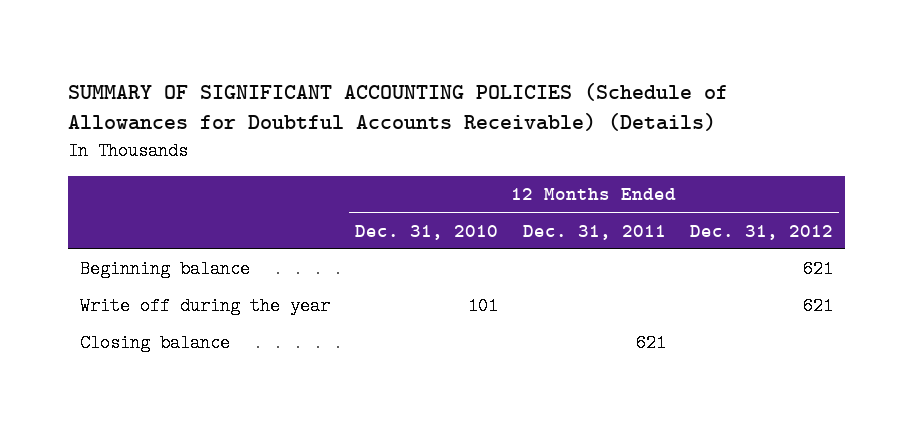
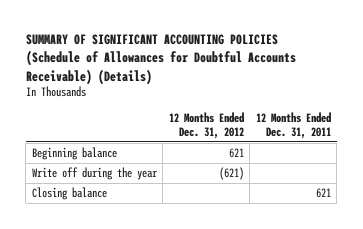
[354,224,498,240] Dec. 31, 2010 -> none
[803,297,834,316] 621 -> [218,166,244,180] (621)

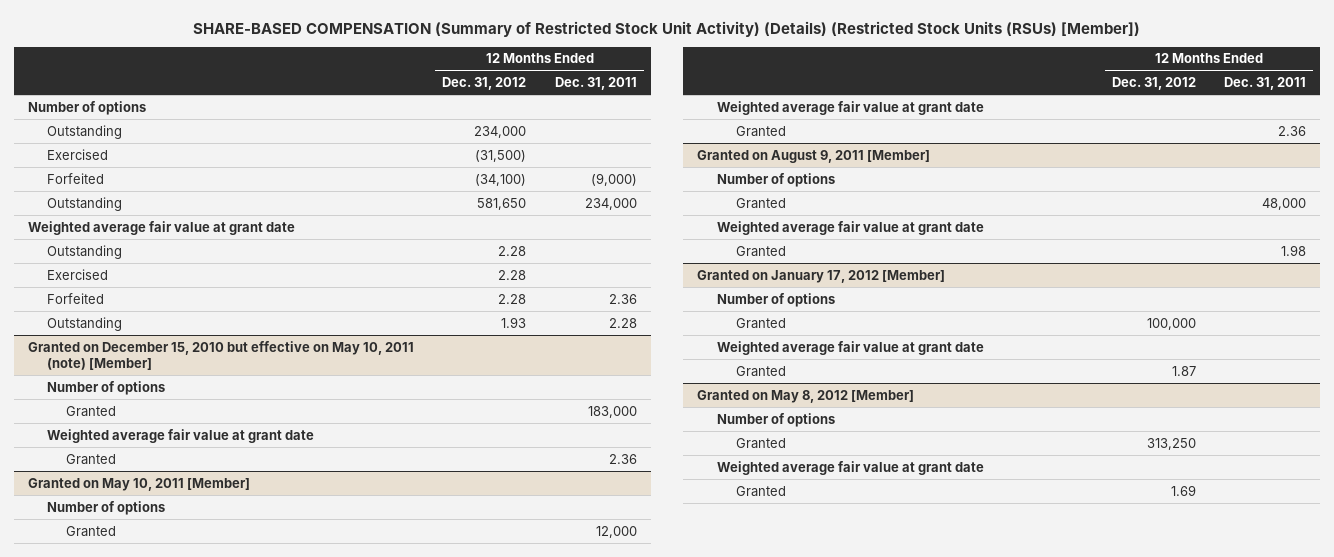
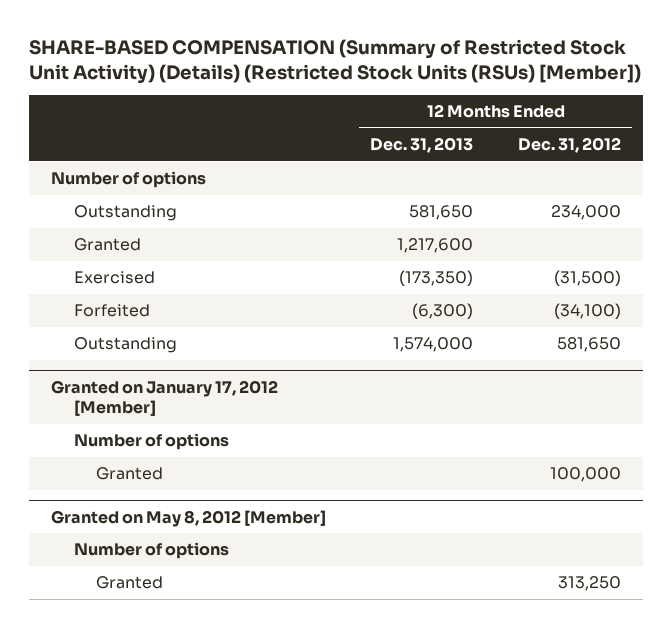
[554,77,637,91] Dec. 31, 2011 -> none
none -> [370,137,474,154] Dec. 31, 2013
none -> [73,238,141,252] Granted
[28,220,296,235] Weighted average fair value at grant date -> none
[47,244,123,259] Outstanding -> none
[47,268,109,280] Exercised -> none
[47,292,105,304] Forfeited -> none
[47,316,123,331] Outstanding -> none
[28,340,415,370] Granted on December 15, 2010 but effective on May 10, 2011 (note) [Member] -> none
[47,380,166,395] Number of options -> none
[66,405,117,417] Granted -> none
[47,428,315,443] Weighted average fair value at grant date -> none
[66,453,117,465] Granted -> none
[28,477,251,491] Granted on May 10, 2011 [Member] -> none
[47,500,166,515] Number of options -> none
[66,525,117,537] Granted -> none
[716,100,984,115] Weighted average fair value at grant date -> none
[735,125,786,137] Granted -> none
[697,149,931,163] Granted on August 9, 2011 [Member] -> none
[716,172,835,187] Number of options -> none
[735,197,786,209] Granted -> none
[716,220,984,235] Weighted average fair value at grant date -> none
[735,245,786,257] Granted -> none
[716,340,984,355] Weighted average fair value at grant date -> none
[735,365,786,377] Granted -> none
[716,460,984,475] Weighted average fair value at grant date -> none
[735,485,786,497] Granted -> none

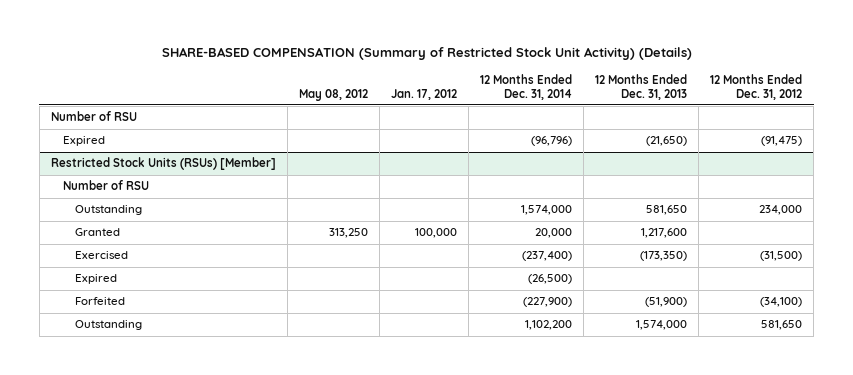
[28,38,641,84] SHARE-BASED COMPENSATION (Summary of Restricted Stock Unit Activity) (Details) (Restricted Stock Units (RSUs) [Member]) -> [161,47,692,61] SHARE-BASED COMPENSATION (Summary of Restricted Stock Unit Activity) (Details)
none -> [298,88,368,101] May 08, 2012
none -> [391,88,458,100] Jan. 17, 2012
none -> [480,73,573,100] 12 Months Ended Dec. 31, 2014
[51,171,207,189] Number of options -> [50,111,137,122] Number of RSU
none -> [62,136,105,147] Expired
none -> [50,157,276,171] Restricted Stock Units (RSUs) [Member]
none -> [62,180,149,191] Number of RSU
none -> [74,274,117,285] Expired
[412,303,474,320] (6,300) -> [645,297,688,308] (51,900)
[51,379,279,417] Granted on January 17, 2012 [Member] -> none
[73,433,229,451] Number of options -> none
[95,467,163,481] Granted -> none
[51,509,327,527] Granted on May 8, 2012 [Member] -> none
[73,542,229,560] Number of options -> none
[95,576,163,590] Granted -> none

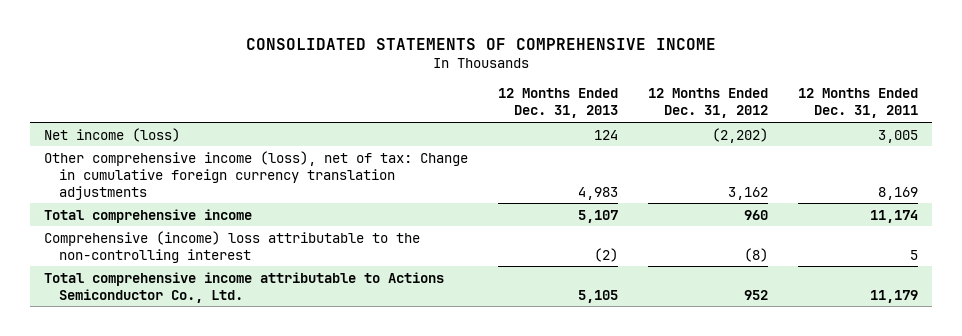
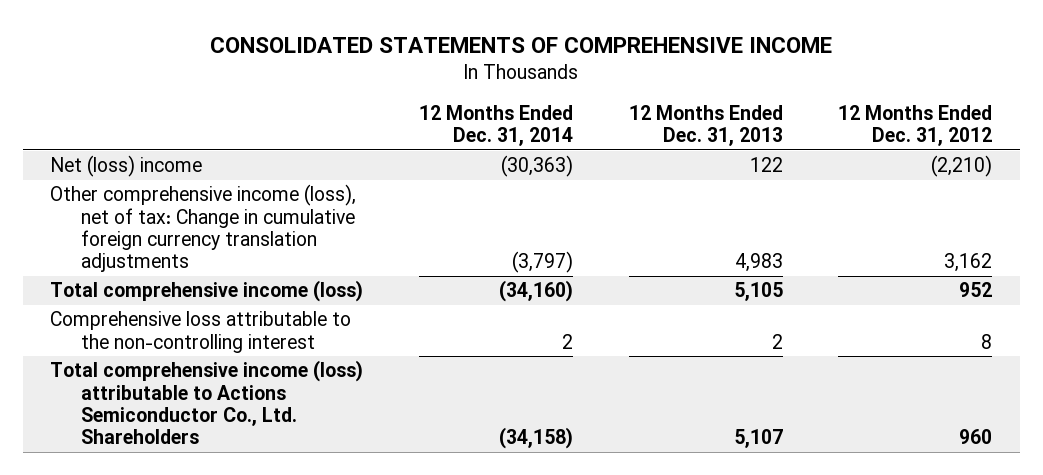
[797,88,918,119] 12 Months Ended Dec. 31, 2011 -> none
none -> [419,104,574,146] 12 Months Ended Dec. 31, 2014
[44,127,181,142] Net income (loss) -> [50,155,203,178] Net (loss) income
[594,129,619,140] 124 -> [749,157,783,173] 122
[711,127,768,143] (2,202) -> [931,155,993,178] (2,210)
[44,208,253,223] Total comprehensive income -> [50,280,364,303] Total comprehensive income (loss)
[578,209,619,223] 5,107 -> [733,282,783,302] 5,105
[743,209,768,220] 960 -> [959,282,993,298] 952
[44,230,421,263] Comprehensive (income) loss attributable to the non-controlling interest -> [50,311,352,353] Comprehensive loss attributable to the non-controlling interest
[594,247,619,262] (2) -> [771,333,783,349] 2
[743,247,768,262] (8) -> [981,333,993,349] 8
[44,271,445,303] Total comprehensive income attributable to Actions Semiconductor Co., Ltd. -> [50,360,364,445] Total comprehensive income (loss) attributable to Actions Semiconductor Co., Ltd. Shareholders
[578,289,619,303] 5,105 -> [733,429,783,449] 5,107
[743,289,768,300] 952 -> [959,429,993,445] 960

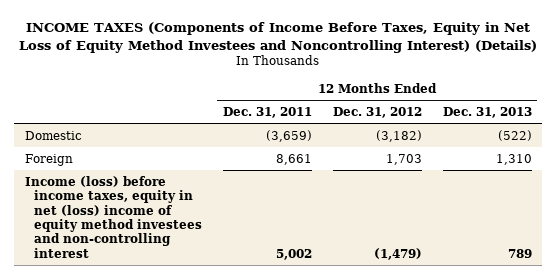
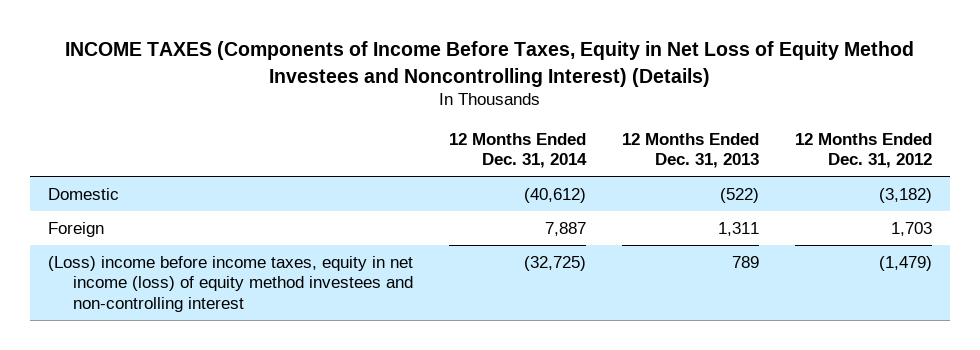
[222,106,312,118] Dec. 31, 2011 -> none
none -> [449,132,588,169] 12 Months Ended Dec. 31, 2014
[495,153,532,165] 1,310 -> [718,221,760,236] 1,311
[24,175,202,258] Income (loss) before income taxes, equity in net (loss) income of equity method investees and non-controlling interest -> [48,255,414,312] (Loss) income before income taxes, equity in net income (loss) of equity method investees and non-controlling interest

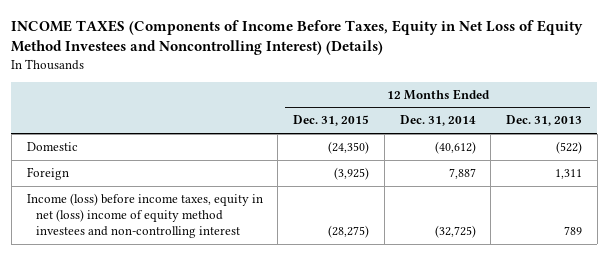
[795,132,933,169] 12 Months Ended Dec. 31, 2012 -> none
none -> [293,115,370,127] Dec. 31, 2015
[48,255,414,312] (Loss) income before income taxes, equity in net income (loss) of equity method investees and non-controlling interest -> [26,193,263,239] Income (loss) before income taxes, equity in net (loss) income of equity method investees and non-controlling interest

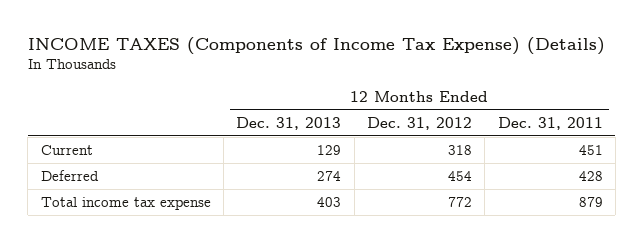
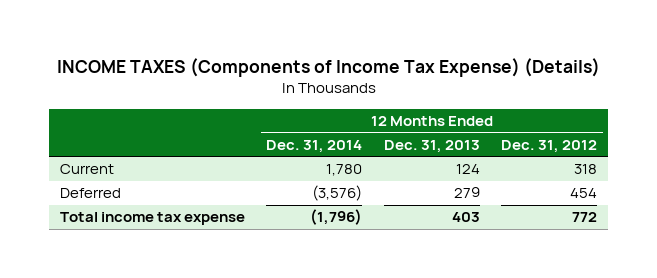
[497,116,603,130] Dec. 31, 2011 -> none
none -> [266,139,363,153] Dec. 31, 2014
[317,144,342,155] 129 -> [455,164,480,175] 124
[317,170,342,181] 274 -> [453,187,480,199] 279

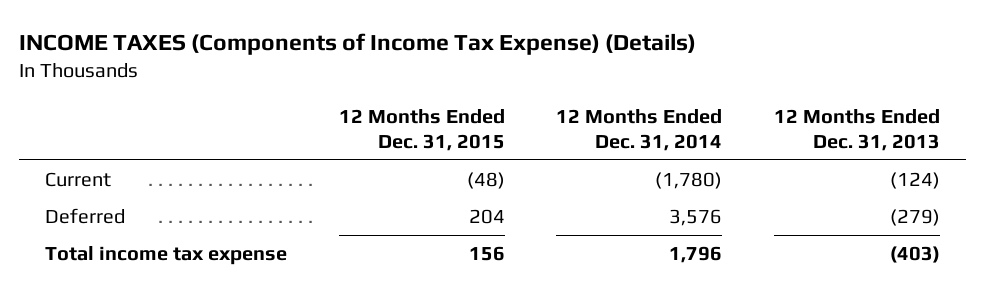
[501,139,598,153] Dec. 31, 2012 -> none
none -> [338,108,505,151] 12 Months Ended Dec. 31, 2015
[326,164,363,177] 1,780 -> [655,172,723,190] (1,780)
[455,164,480,175] 124 -> [890,172,941,190] (124)
[312,185,363,202] (3,576) -> [669,209,723,227] 3,576
[453,187,480,199] 279 -> [890,209,941,227] (279)
[310,209,363,226] (1,796) -> [669,246,723,264] 1,796
[451,212,480,223] 403 -> [890,246,941,264] (403)

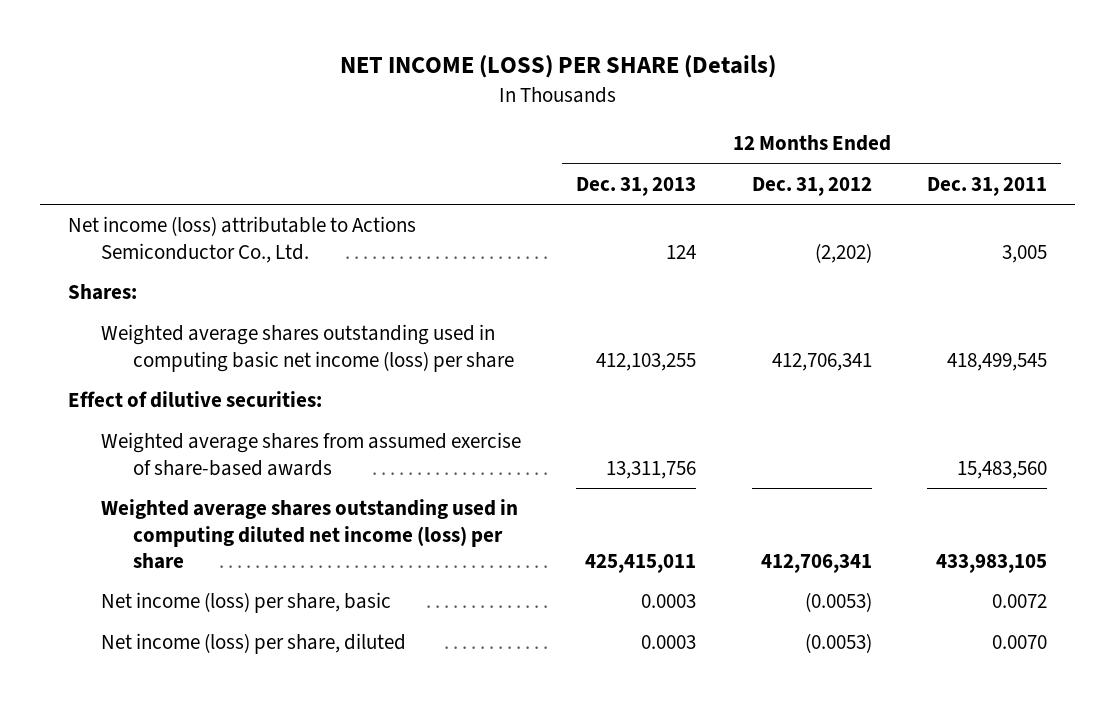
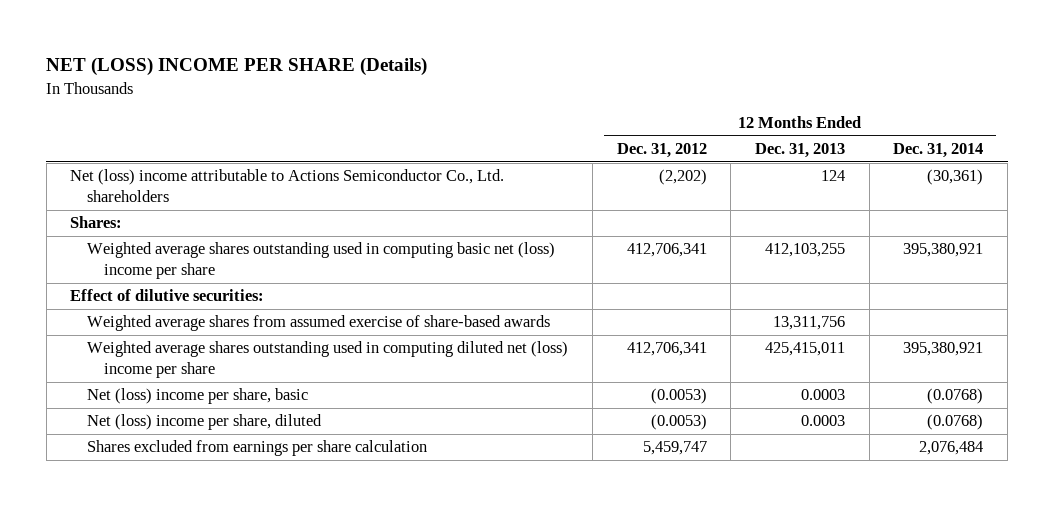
[339,55,776,79] NET INCOME (LOSS) PER SHARE (Details) -> [46,57,428,77] NET (LOSS) INCOME PER SHARE (Details)
[927,176,1048,196] Dec. 31, 2011 -> none
none -> [893,143,984,159] Dec. 31, 2014
[68,216,417,263] Net income (loss) attributable to Actions Semiconductor Co., Ltd. -> [70,169,505,203] Net (loss) income attributable to Actions Semiconductor Co., Ltd. shareholders
[100,324,515,372] Weighted average shares outstanding used in computing basic net income (loss) per share -> [87,242,556,280] Weighted average shares outstanding used in computing basic net (loss) income per share
[100,499,518,570] Weighted average shares outstanding used in computing diluted net income (loss) per share -> [87,341,569,379] Weighted average shares outstanding used in computing diluted net (loss) income per share
[100,592,391,614] Net income (loss) per share, basic -> [87,388,309,405] Net (loss) income per share, basic
[100,633,406,655] Net income (loss) per share, diluted -> [87,414,323,431] Net (loss) income per share, diluted
none -> [87,440,428,457] Shares excluded from earnings per share calculation

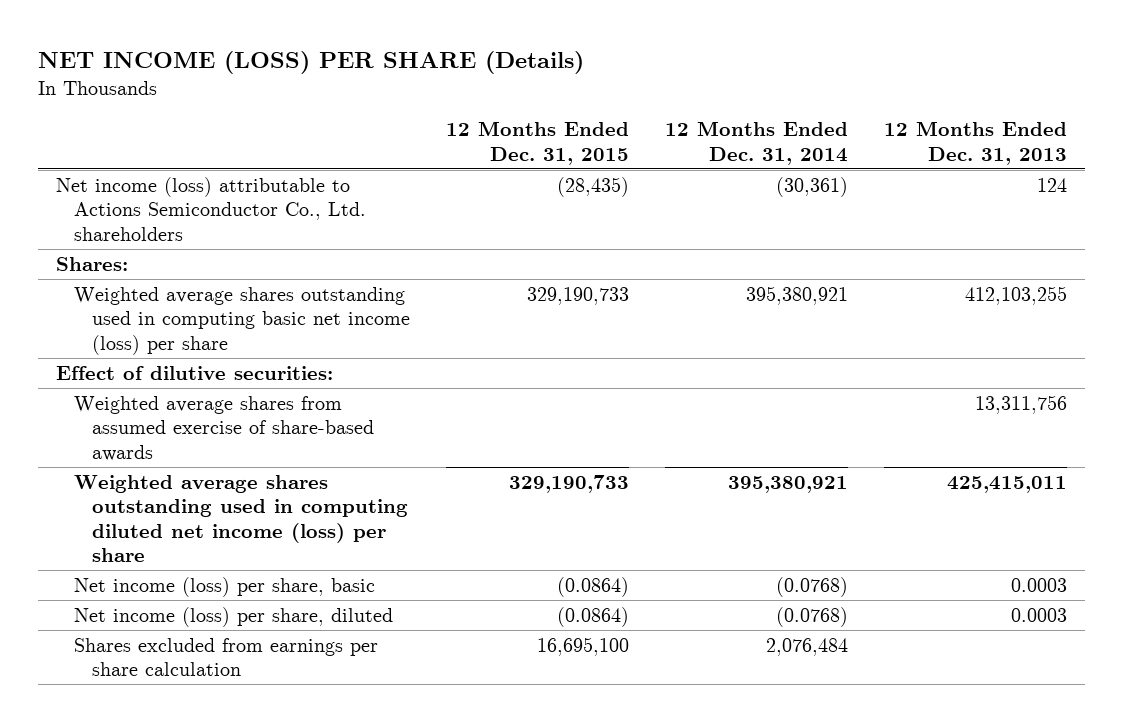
[46,57,428,77] NET (LOSS) INCOME PER SHARE (Details) -> [37,51,584,75] NET INCOME (LOSS) PER SHARE (Details)
[616,143,707,159] Dec. 31, 2012 -> none
none -> [445,121,629,165] 12 Months Ended Dec. 31, 2015
[70,169,505,203] Net (loss) income attributable to Actions Semiconductor Co., Ltd. shareholders -> [55,176,366,241] Net income (loss) attributable to Actions Semiconductor Co., Ltd. shareholders
[87,242,556,280] Weighted average shares outstanding used in computing basic net (loss) income per share -> [73,286,410,355] Weighted average shares outstanding used in computing basic net income (loss) per share
[87,341,569,379] Weighted average shares outstanding used in computing diluted net (loss) income per share -> [73,474,408,563] Weighted average shares outstanding used in computing diluted net income (loss) per share
[87,388,309,405] Net (loss) income per share, basic -> [73,576,375,597] Net income (loss) per share, basic
[87,414,323,431] Net (loss) income per share, diluted -> [73,606,393,627] Net income (loss) per share, diluted

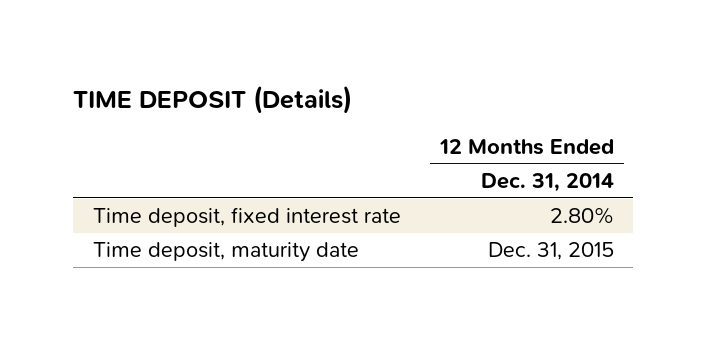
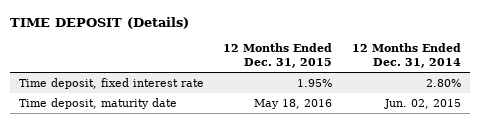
none -> [223,43,333,69] 12 Months Ended Dec. 31, 2015
[487,242,614,261] Dec. 31, 2015 -> [383,99,461,110] Jun. 02, 2015

